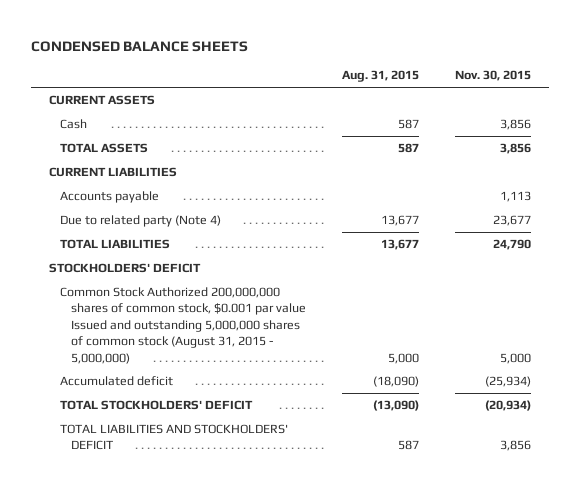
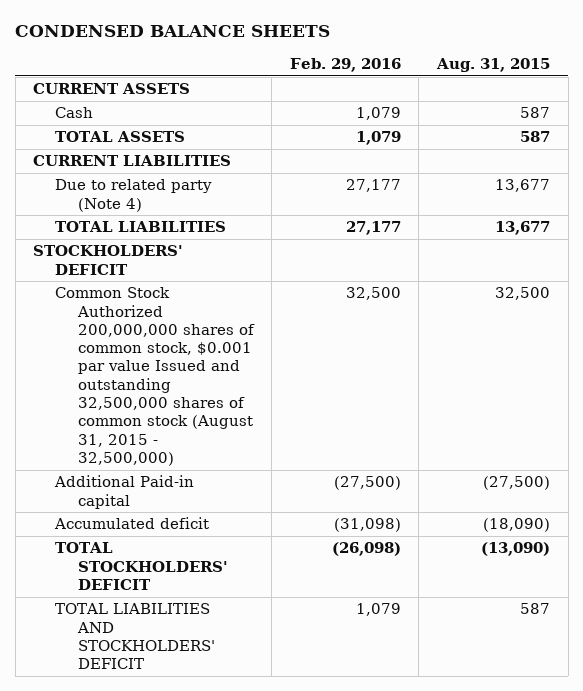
[454,70,531,82] Nov. 30, 2015 -> none
none -> [289,57,401,72] Feb. 29, 2016
[60,190,160,203] Accounts payable -> none
[60,286,307,364] Common Stock Authorized 200,000,000 shares of common stock, $0.001 par value Issued and outstanding 5,000,000 shares of common stock (August 31, 2015 - 5,000,000) -> [55,287,255,466] Common Stock Authorized 200,000,000 shares of common stock, $0.001 par value Issued and outstanding 32,500,000 shares of common stock (August 31, 2015 - 32,500,000)
[388,352,420,364] 5,000 -> [494,287,550,301] 32,500
none -> [54,475,195,509] Additional Paid-in capital

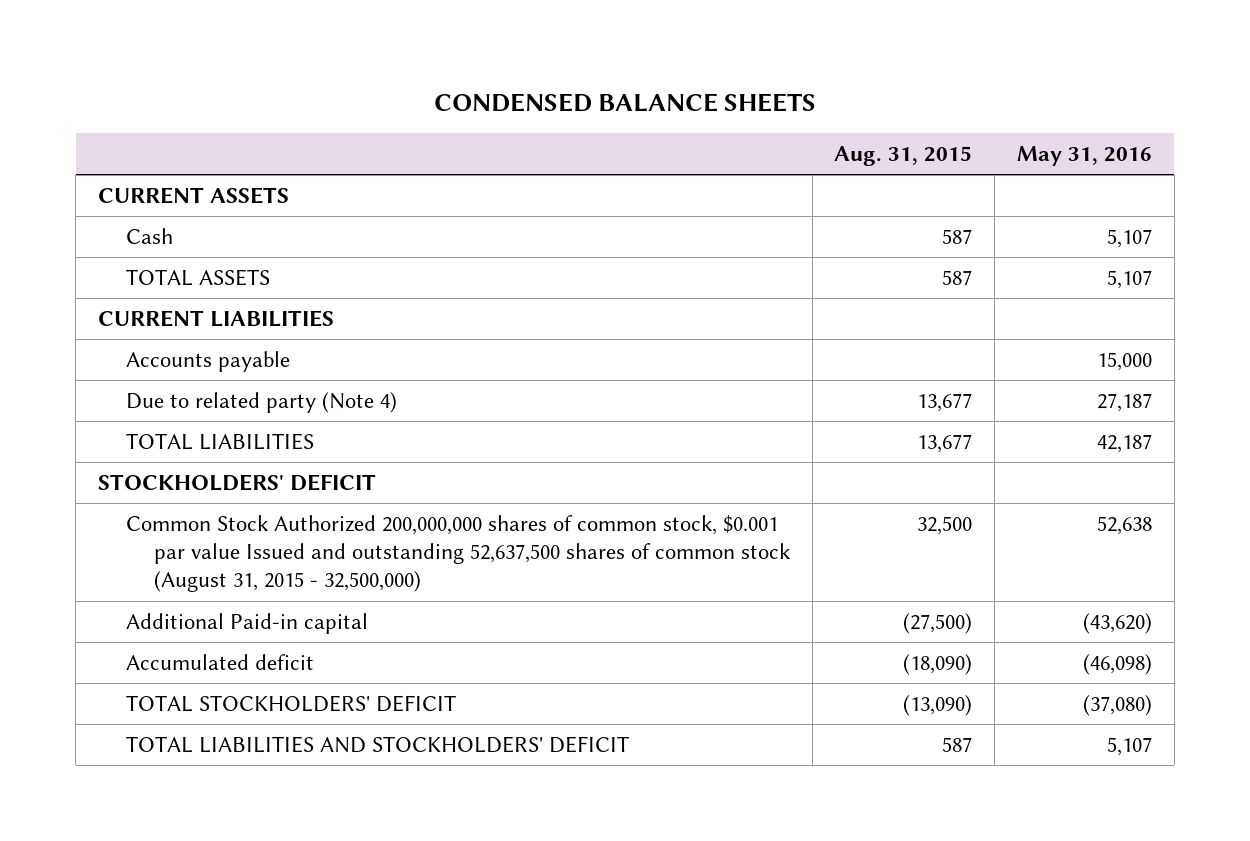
[289,57,401,72] Feb. 29, 2016 -> none
none -> [1016,146,1152,167] May 31, 2016
none -> [126,350,291,372] Accounts payable
[55,287,255,466] Common Stock Authorized 200,000,000 shares of common stock, $0.001 par value Issued and outstanding 32,500,000 shares of common stock (August 31, 2015 - 32,500,000) -> [126,514,791,593] Common Stock Authorized 200,000,000 shares of common stock, $0.001 par value Issued and outstanding 52,637,500 shares of common stock (August 31, 2015 - 32,500,000)

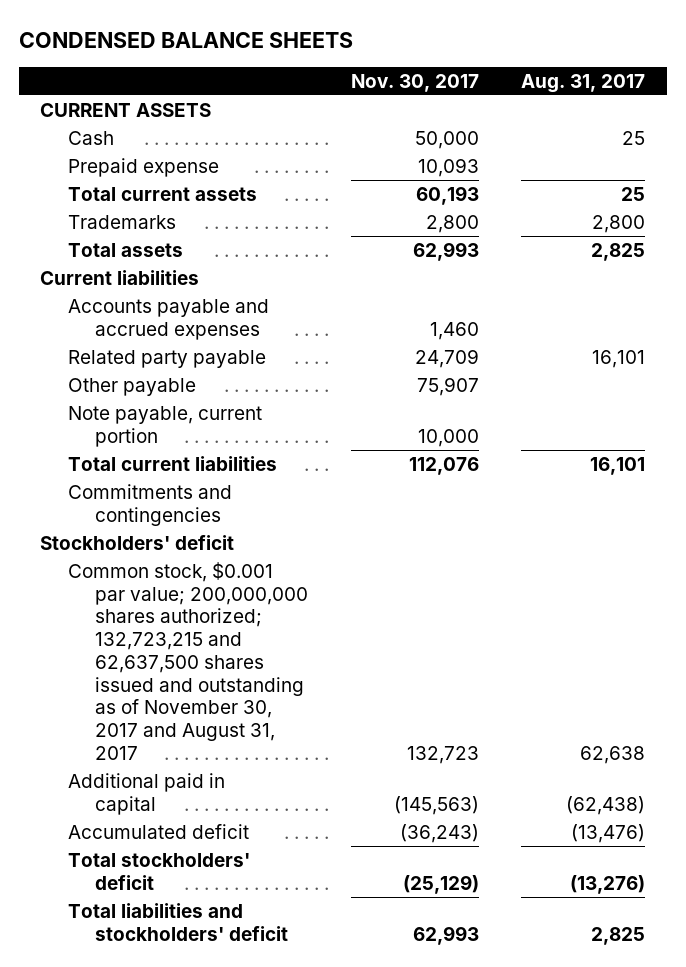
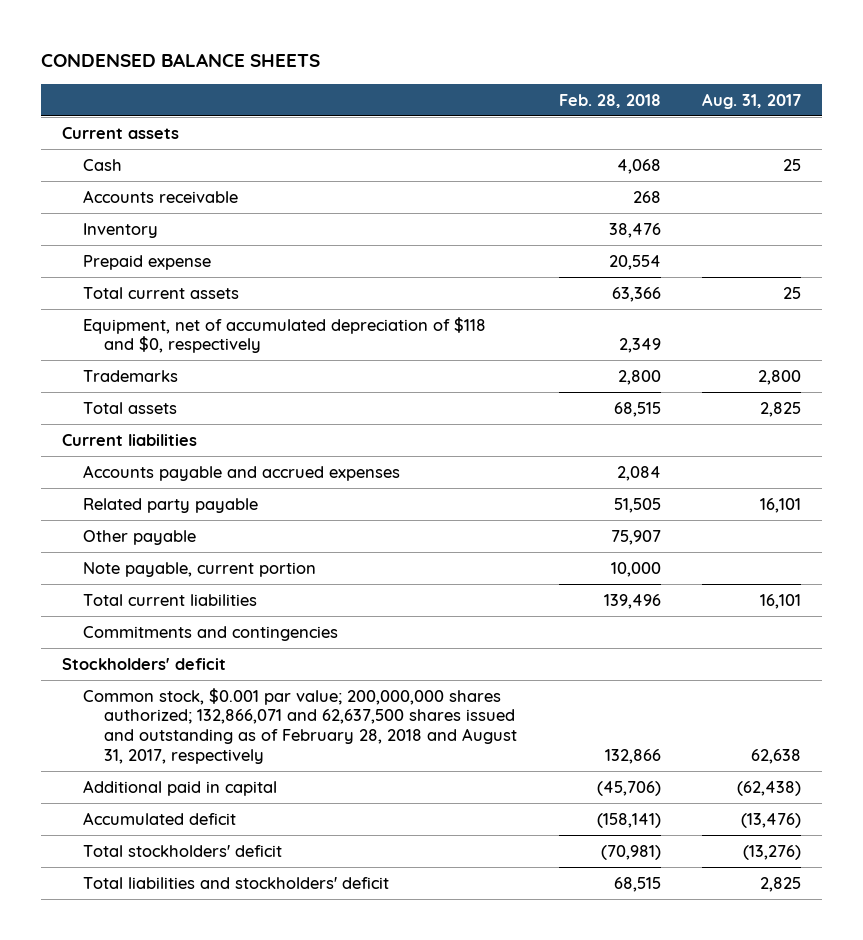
[350,73,479,92] Nov. 30, 2017 -> none
none -> [558,93,661,108] Feb. 28, 2018
[40,102,212,117] CURRENT ASSETS -> [62,126,180,139] Current assets
none -> [83,189,239,203] Accounts receivable
none -> [83,222,159,238] Inventory
none -> [83,316,487,354] Equipment, net of accumulated depreciation of $118 and $0, respectively
[67,561,308,760] Common stock, $0.001 par value; 200,000,000 shares authorized; 132,723,215 and 62,637,500 shares issued and outstanding as of November 30, 2017 and August 31, 2017 -> [83,687,518,764] Common stock, $0.001 par value; 200,000,000 shares authorized; 132,866,071 and 62,637,500 shares issued and outstanding as of February 28, 2018 and August 31, 2017, respectively

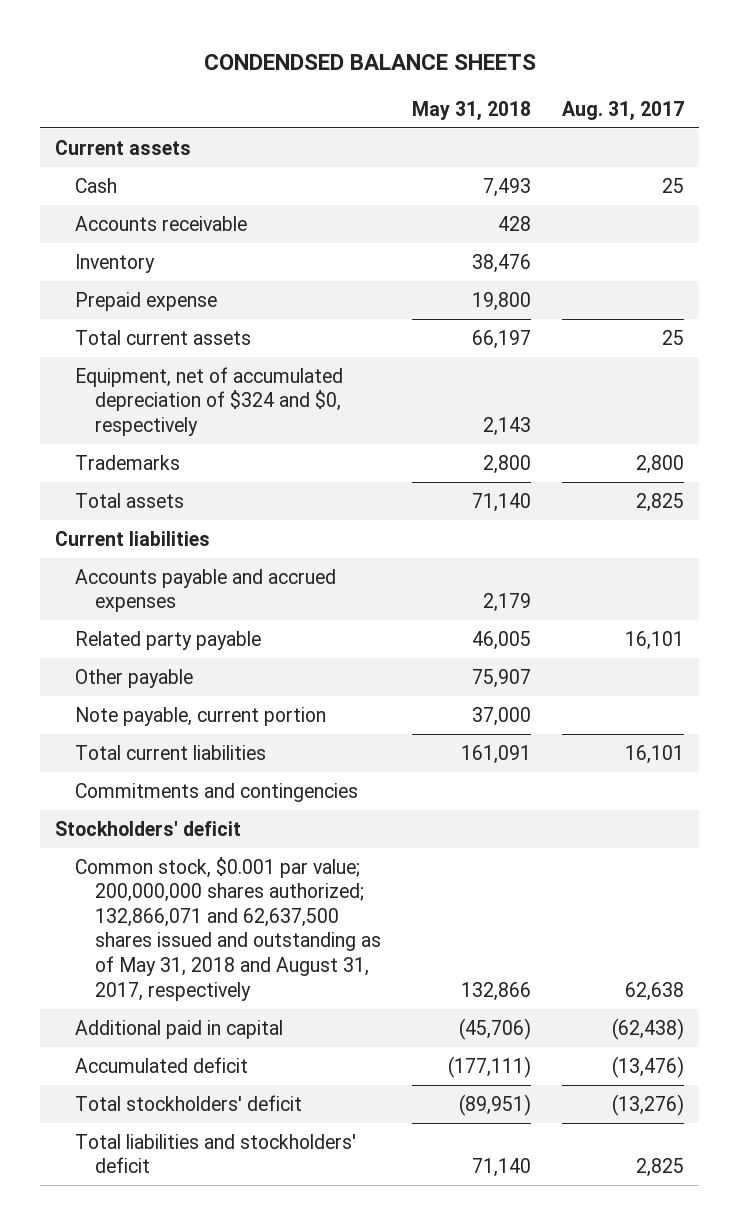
[41,53,321,68] CONDENSED BALANCE SHEETS -> [203,54,536,71] CONDENDSED BALANCE SHEETS
[558,93,661,108] Feb. 28, 2018 -> none
none -> [412,100,532,121] May 31, 2018
[83,316,487,354] Equipment, net of accumulated depreciation of $118 and $0, respectively -> [75,366,344,436] Equipment, net of accumulated depreciation of $324 and $0, respectively
[83,687,518,764] Common stock, $0.001 par value; 200,000,000 shares authorized; 132,866,071 and 62,637,500 shares issued and outstanding as of February 28, 2018 and August 31, 2017, respectively -> [75,856,382,1001] Common stock, $0.001 par value; 200,000,000 shares authorized; 132,866,071 and 62,637,500 shares issued and outstanding as of May 31, 2018 and August 31, 2017, respectively

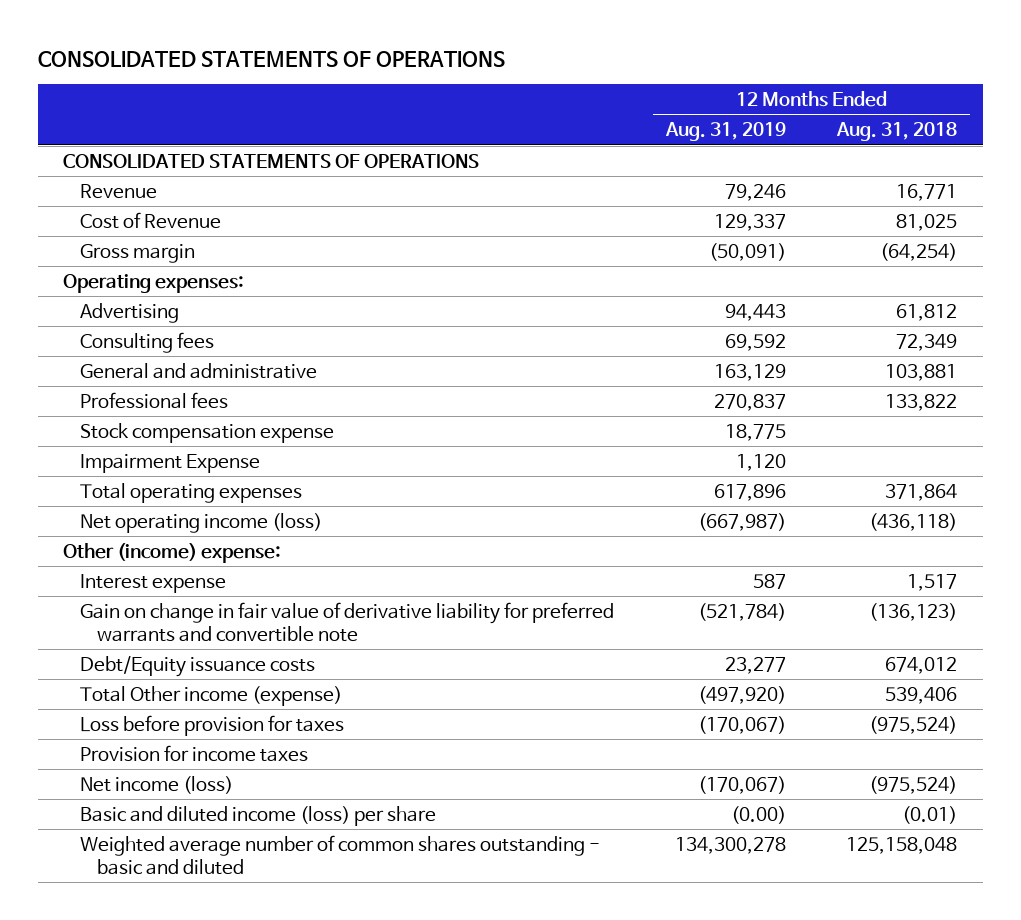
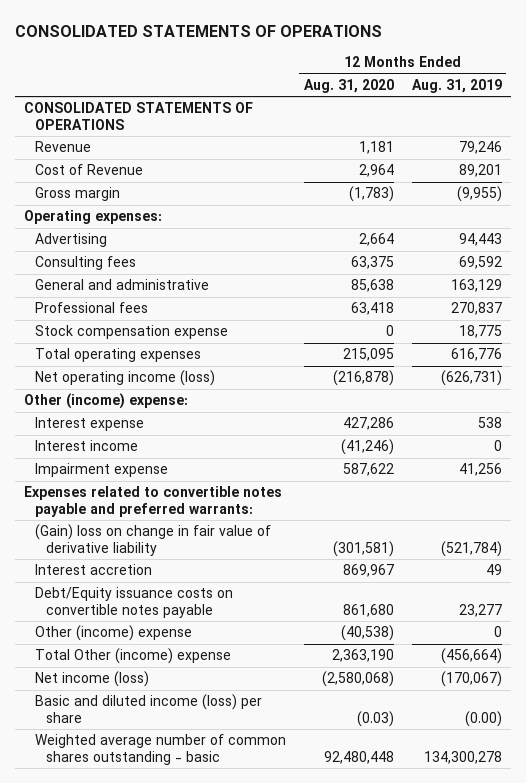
[836,122,958,142] Aug. 31, 2018 -> none
none -> [303,78,394,93] Aug. 31, 2020
[713,213,786,231] 129,337 -> [458,164,502,178] 89,201
[708,242,786,261] (50,091) -> [456,186,502,203] (9,955)
[80,453,261,473] Impairment Expense -> none
[713,483,786,501] 617,896 -> [450,348,502,362] 616,776
[697,512,786,531] (667,987) -> [440,370,502,387] (626,731)
[80,714,345,736] Loss before provision for taxes -> none
[80,744,309,762] Provision for income taxes -> none
[752,573,786,589] 587 -> [477,417,502,429] 538
none -> [34,440,138,452] Interest income
none -> [34,463,168,478] Impairment expense
none -> [23,486,282,517] Expenses related to convertible notes payable and preferred warrants:
[80,601,615,642] Gain on change in fair value of derivative liability for preferred warrants and convertible note -> [34,524,271,556] (Gain) loss on change in fair value of derivative liability
none -> [34,564,152,576] Interest accretion
[80,655,316,677] Debt/Equity issuance costs -> [34,587,233,618] Debt/Equity issuance costs on convertible notes payable
none -> [34,625,192,642] Other (income) expense
[80,685,343,706] Total Other income (expense) -> [34,648,231,665] Total Other (income) expense
[697,685,786,704] (497,920) -> [440,648,502,665] (456,664)
[80,834,601,875] Weighted average number of common shares outstanding - basic and diluted -> [34,734,286,765] Weighted average number of common shares outstanding - basic

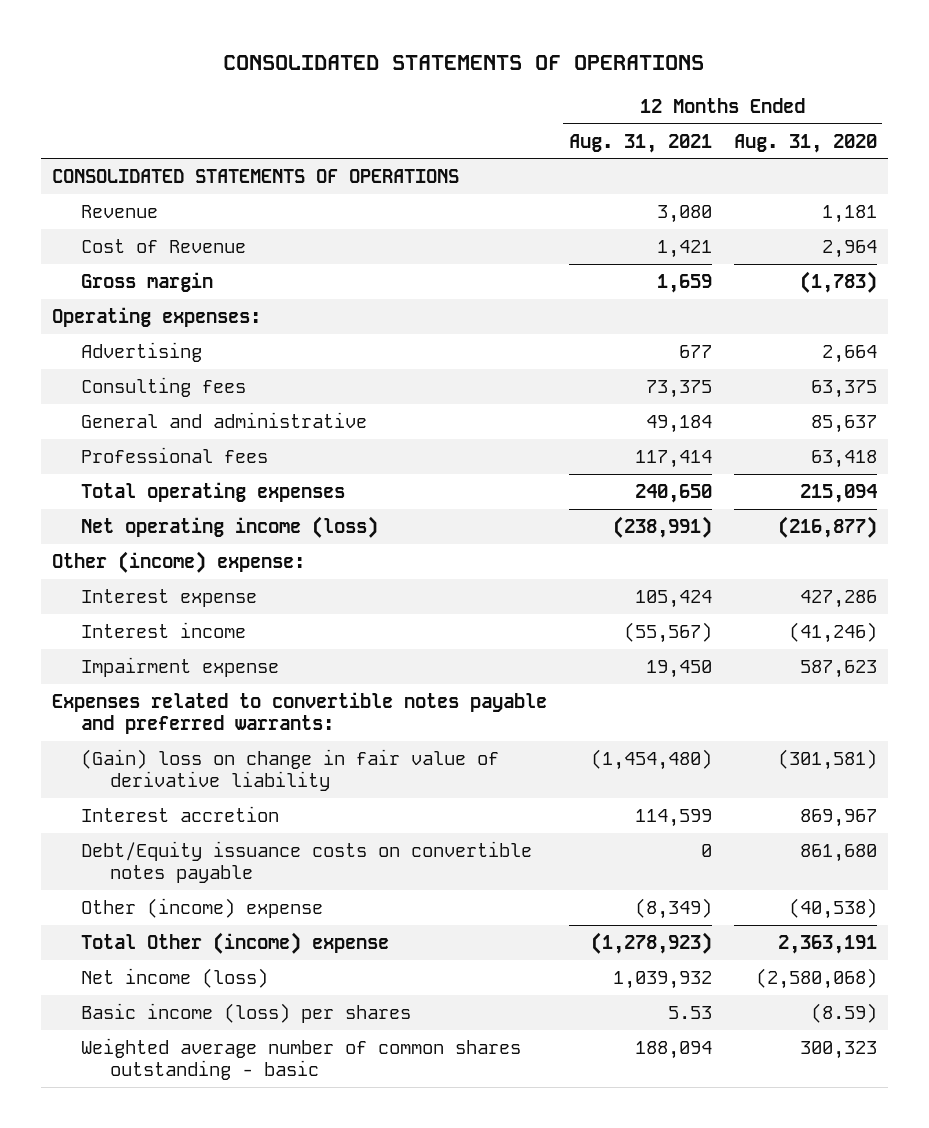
[411,78,502,93] Aug. 31, 2019 -> none
none -> [568,133,712,153] Aug. 31, 2021
[350,279,394,293] 85,638 -> [810,414,877,433] 85,637
[34,325,228,340] Stock compensation expense -> none
[342,348,394,362] 215,095 -> [799,483,877,503] 215,094
[332,370,394,387] (216,878) -> [777,515,877,538] (216,877)
[342,463,394,477] 587,622 -> [799,659,877,678] 587,623
[331,649,394,663] 2,363,190 -> [777,934,877,954] 2,363,191
[34,694,262,723] Basic and diluted income (loss) per share -> [80,1002,411,1023] Basic income (loss) per shares
[356,710,394,727] (0.03) -> [810,1002,877,1023] (8.59)
[323,750,394,764] 92,480,448 -> [799,1040,877,1059] 300,323

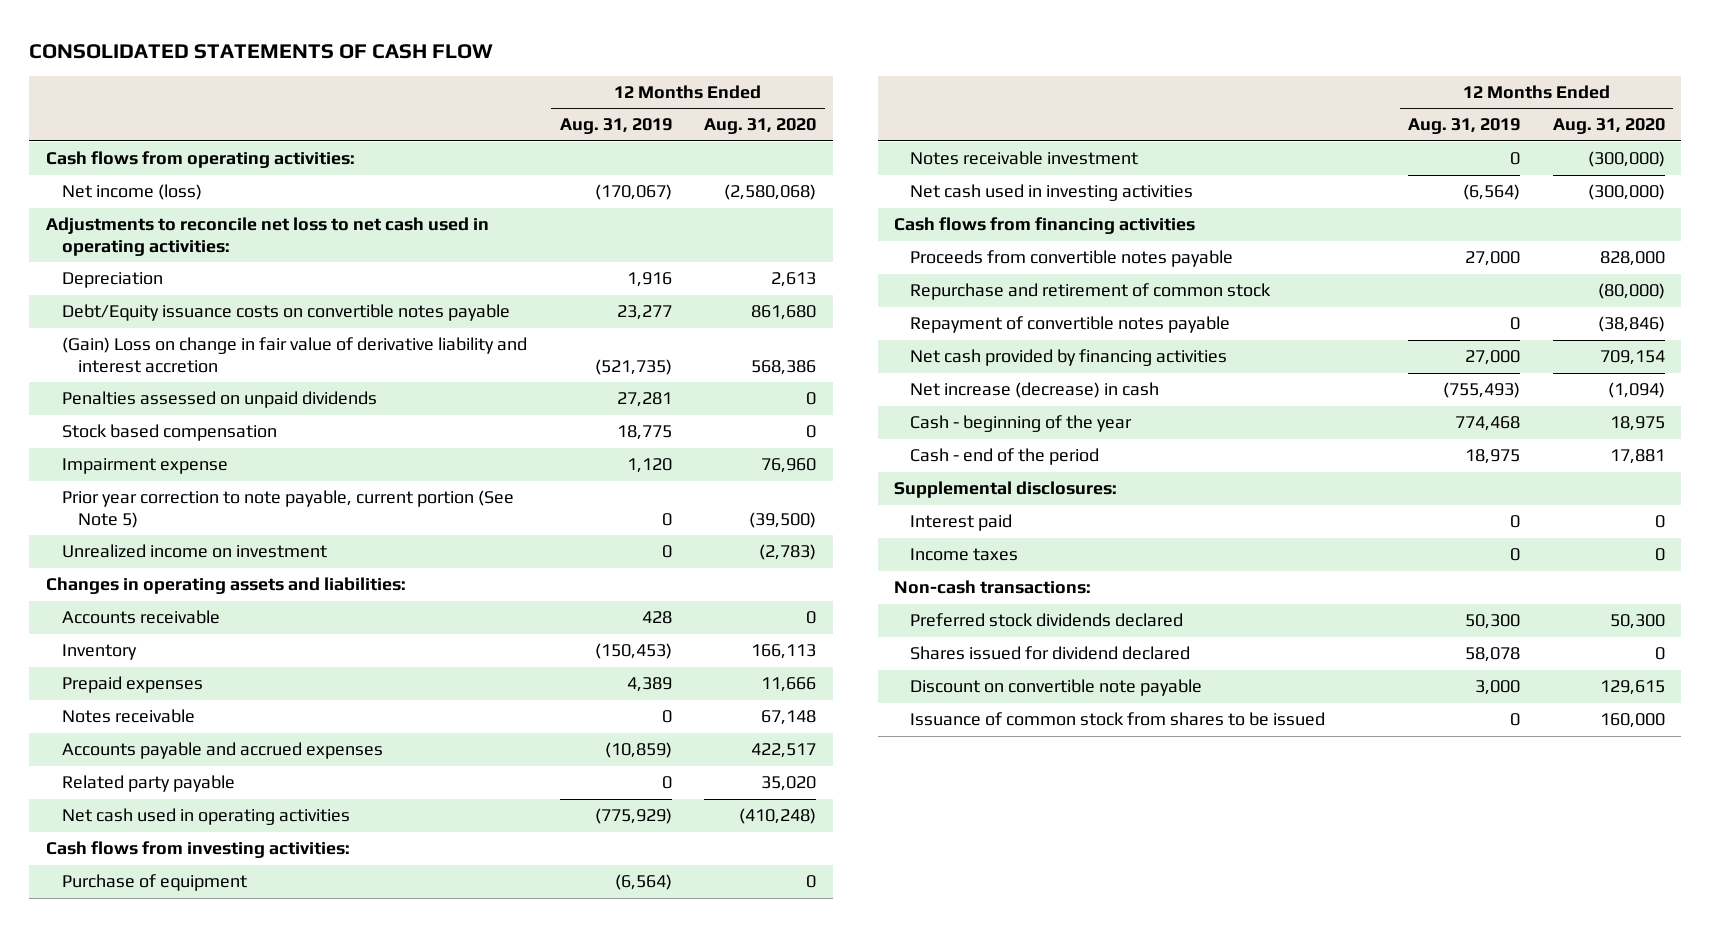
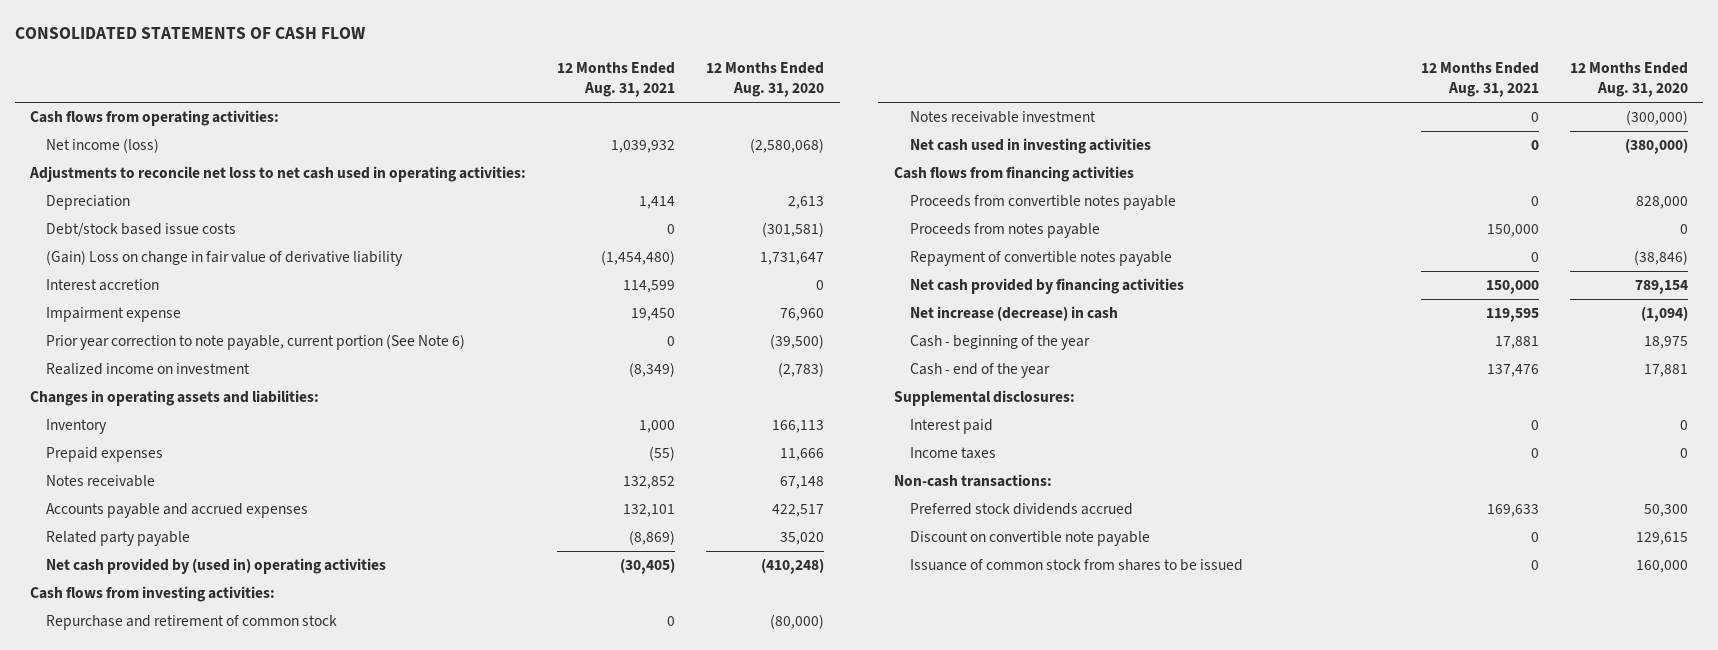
[559,118,672,135] Aug. 31, 2019 -> none
none -> [557,62,676,98] 12 Months Ended Aug. 31, 2021
[61,304,510,322] Debt/Equity issuance costs on convertible notes payable -> none
[61,391,377,409] Penalties assessed on unpaid dividends -> none
[61,424,277,442] Stock based compensation -> none
none -> [46,223,237,238] Debt/stock based issue costs
[61,337,527,373] (Gain) Loss on change in fair value of derivative liability and interest accretion -> [46,250,404,267] (Gain) Loss on change in fair value of derivative liability
[751,359,817,375] 568,386 -> [760,252,825,266] 1,731,647
none -> [46,279,160,292] Interest accretion
[61,490,514,528] Prior year correction to note payable, current portion (See Note 5) -> [46,334,466,351] Prior year correction to note payable, current portion (See Note 6)
[61,544,327,559] Unrealized income on investment -> [46,363,251,376] Realized income on investment
[61,610,220,625] Accounts receivable -> none
[61,808,350,826] Net cash used in operating activities -> [46,558,387,575] Net cash provided by (used in) operating activities
[61,874,247,892] Purchase of equipment -> none
[910,283,1272,301] Repurchase and retirement of common stock -> [46,615,338,631] Repurchase and retirement of common stock
[1587,184,1665,201] (300,000) -> [1624,138,1688,155] (380,000)
none -> [910,223,1101,239] Proceeds from notes payable
[1599,350,1665,366] 709,154 -> [1634,280,1688,295] 789,154
[910,448,1100,466] Cash - end of the period -> [910,363,1051,379] Cash - end of the year
[910,646,1191,661] Shares issued for dividend declared -> none
[910,613,1184,628] Preferred stock dividends declared -> [910,503,1134,516] Preferred stock dividends accrued

